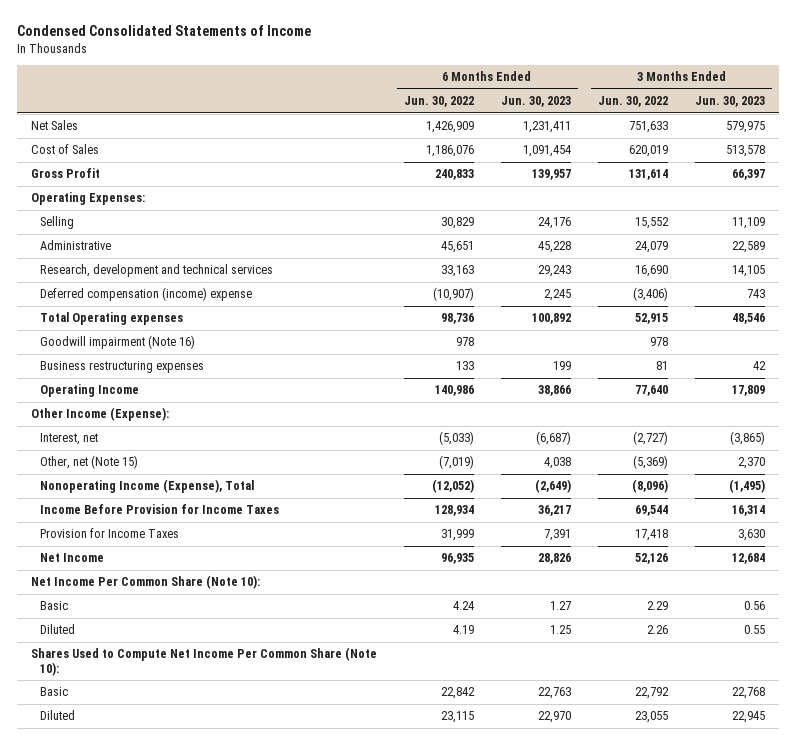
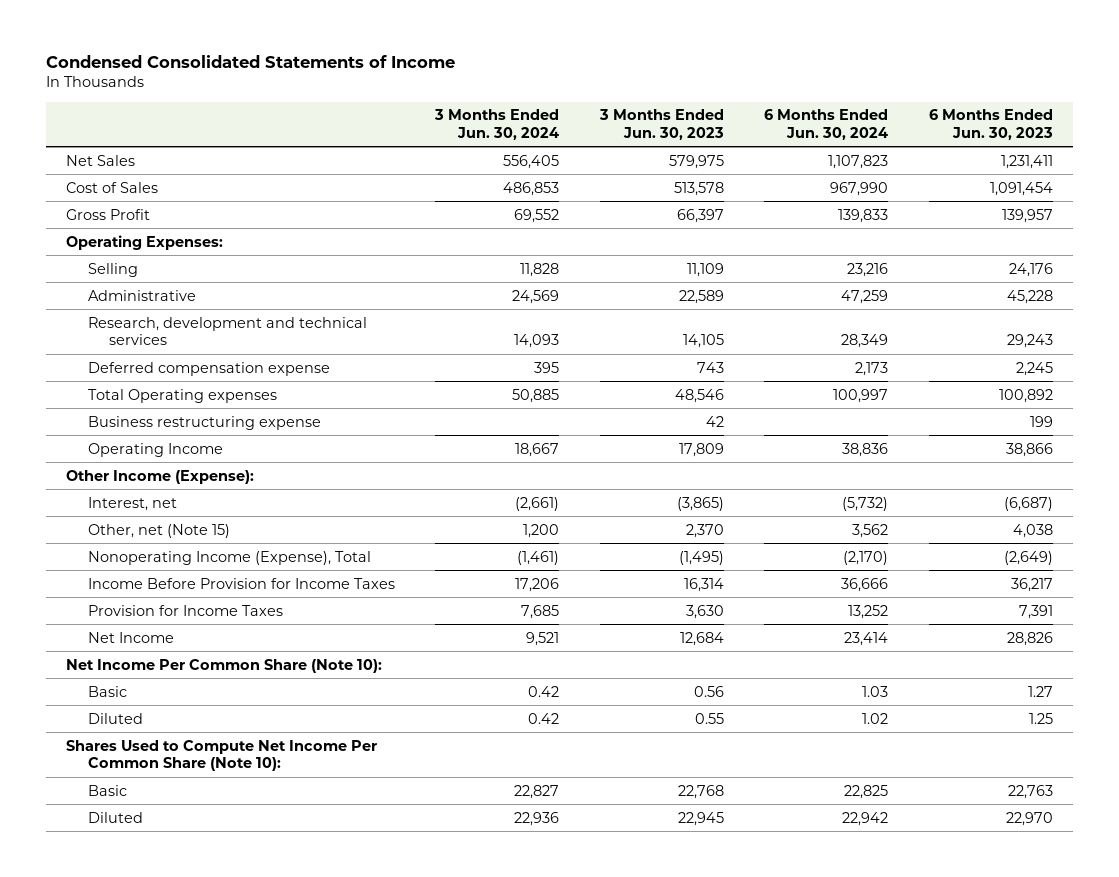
[403,96,474,108] Jun. 30, 2022 -> none
[598,96,669,108] Jun. 30, 2022 -> none
none -> [434,109,560,140] 3 Months Ended Jun. 30, 2024
none -> [764,109,889,140] 6 Months Ended Jun. 30, 2024
[40,287,253,302] Deferred compensation (income) expense -> [87,361,330,376] Deferred compensation expense
[40,335,196,350] Goodwill impairment (Note 16) -> none
[40,361,205,374] Business restructuring expenses -> [87,415,321,430] Business restructuring expense

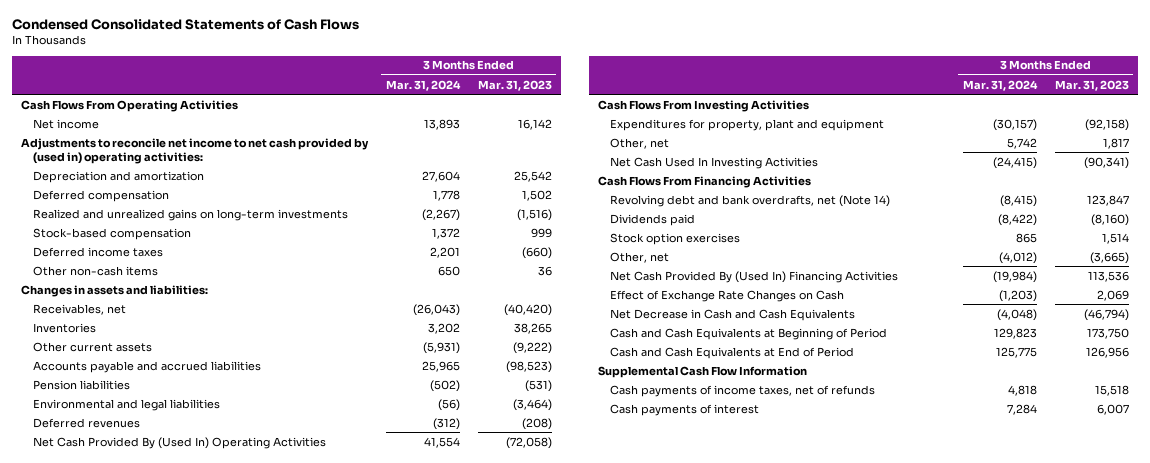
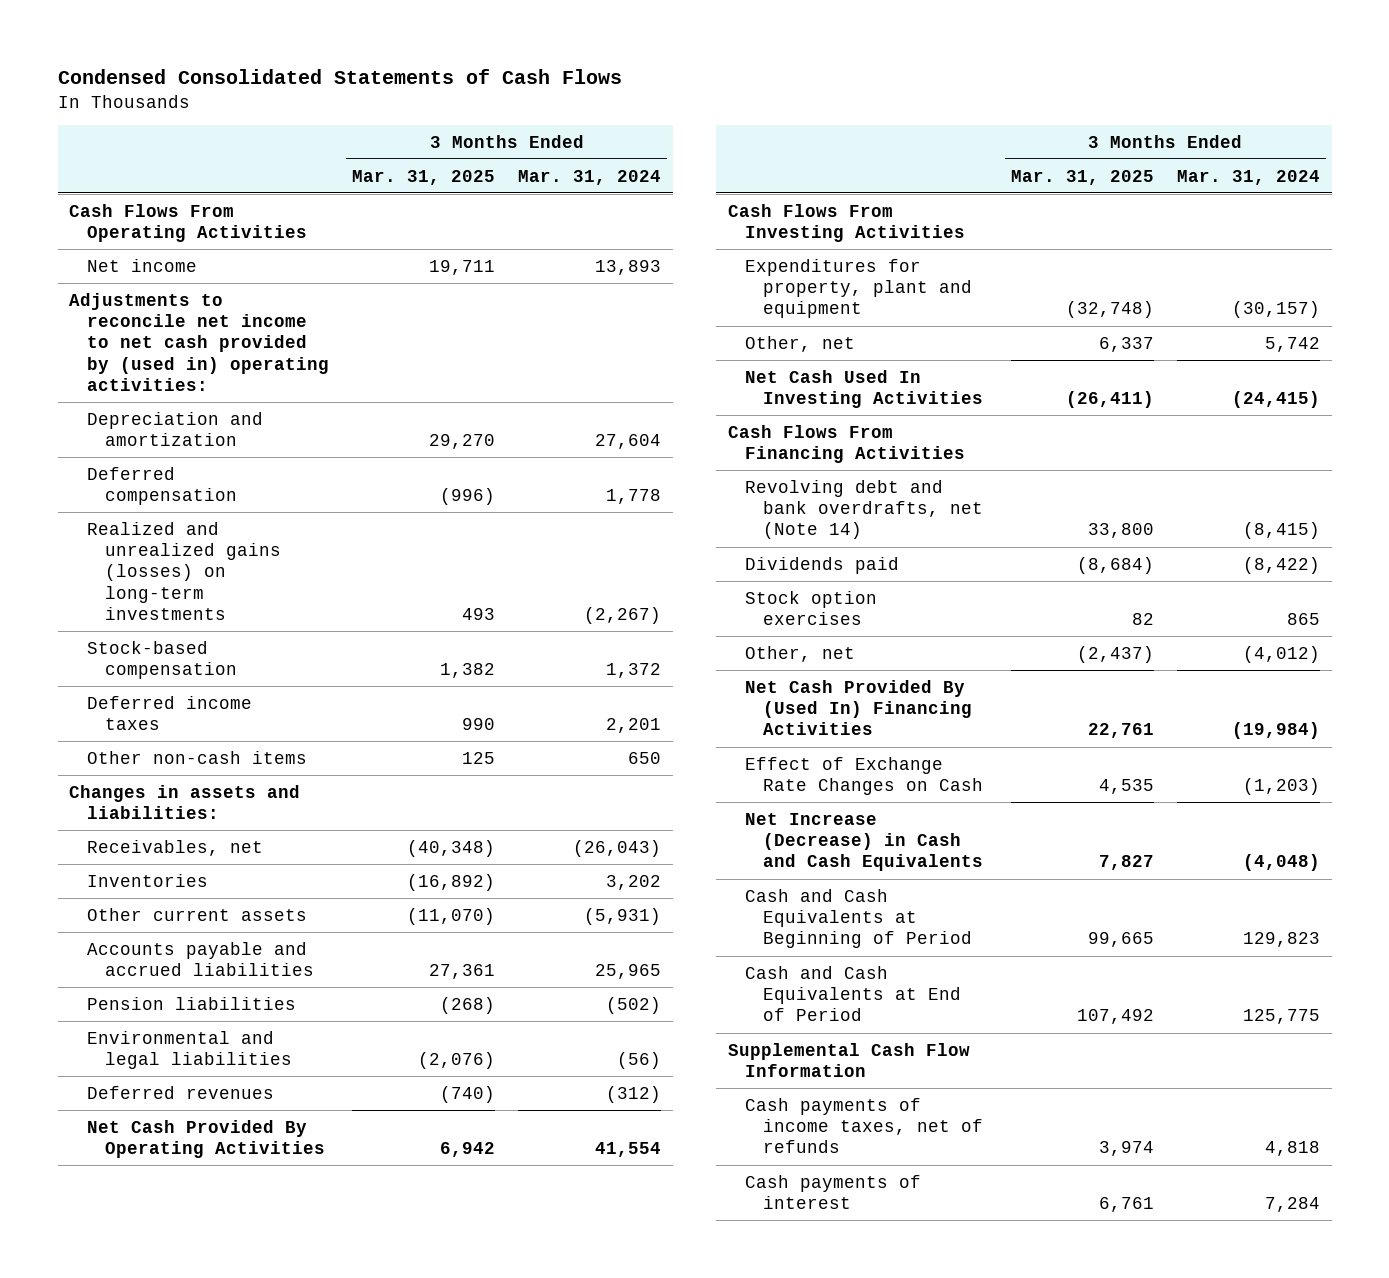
[477,79,552,91] Mar. 31, 2023 -> none
none -> [352,169,496,185] Mar. 31, 2025
[33,208,349,221] Realized and unrealized gains on long-term investments -> [86,521,281,620] Realized and unrealized gains (losses) on long-term investments
[33,436,327,449] Net Cash Provided By (Used In) Operating Activities -> [86,1119,325,1158] Net Cash Provided By Operating Activities
[610,308,856,321] Net Decrease in Cash and Cash Equivalents -> [745,812,984,872] Net Increase (Decrease) in Cash and Cash Equivalents

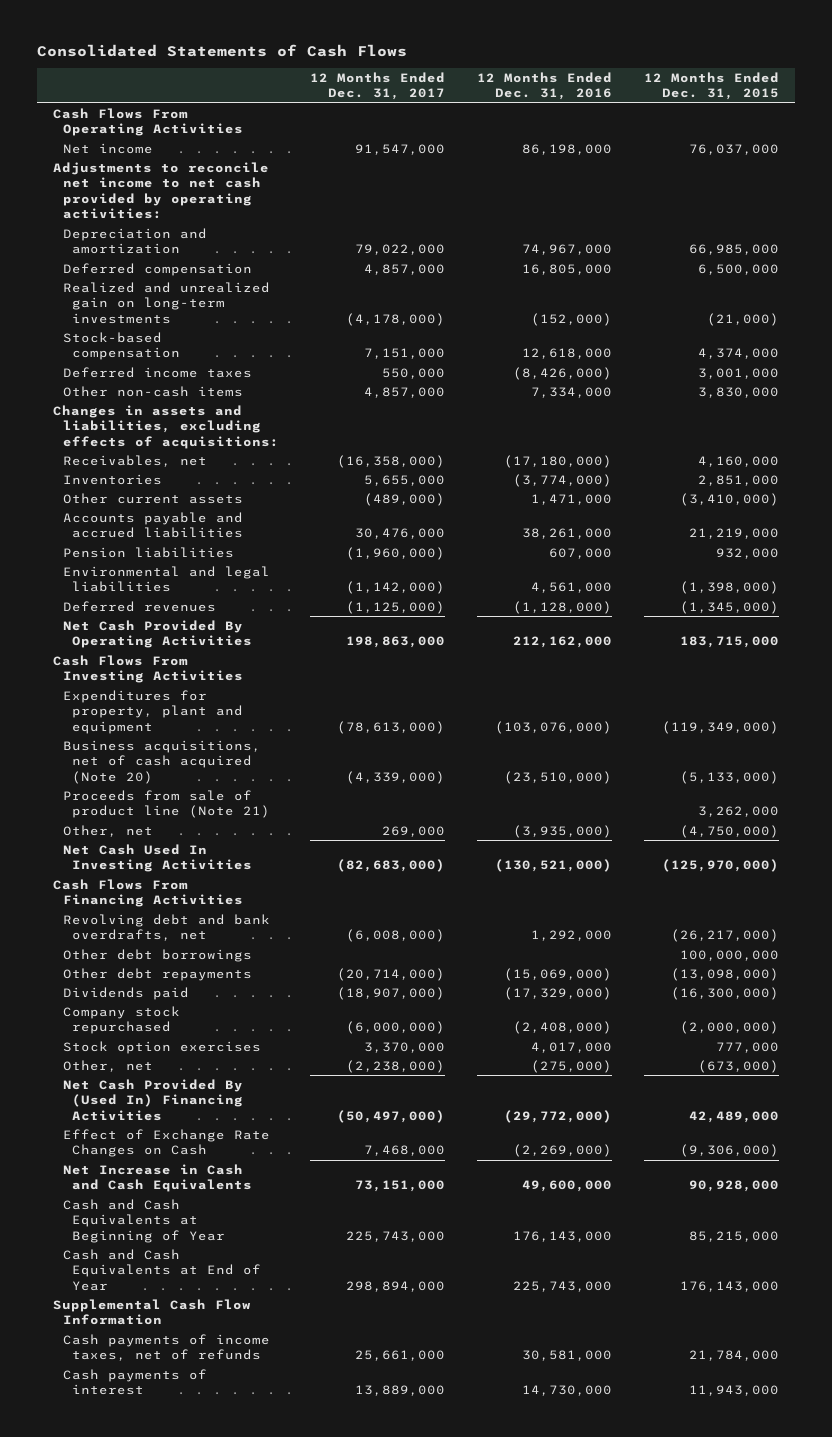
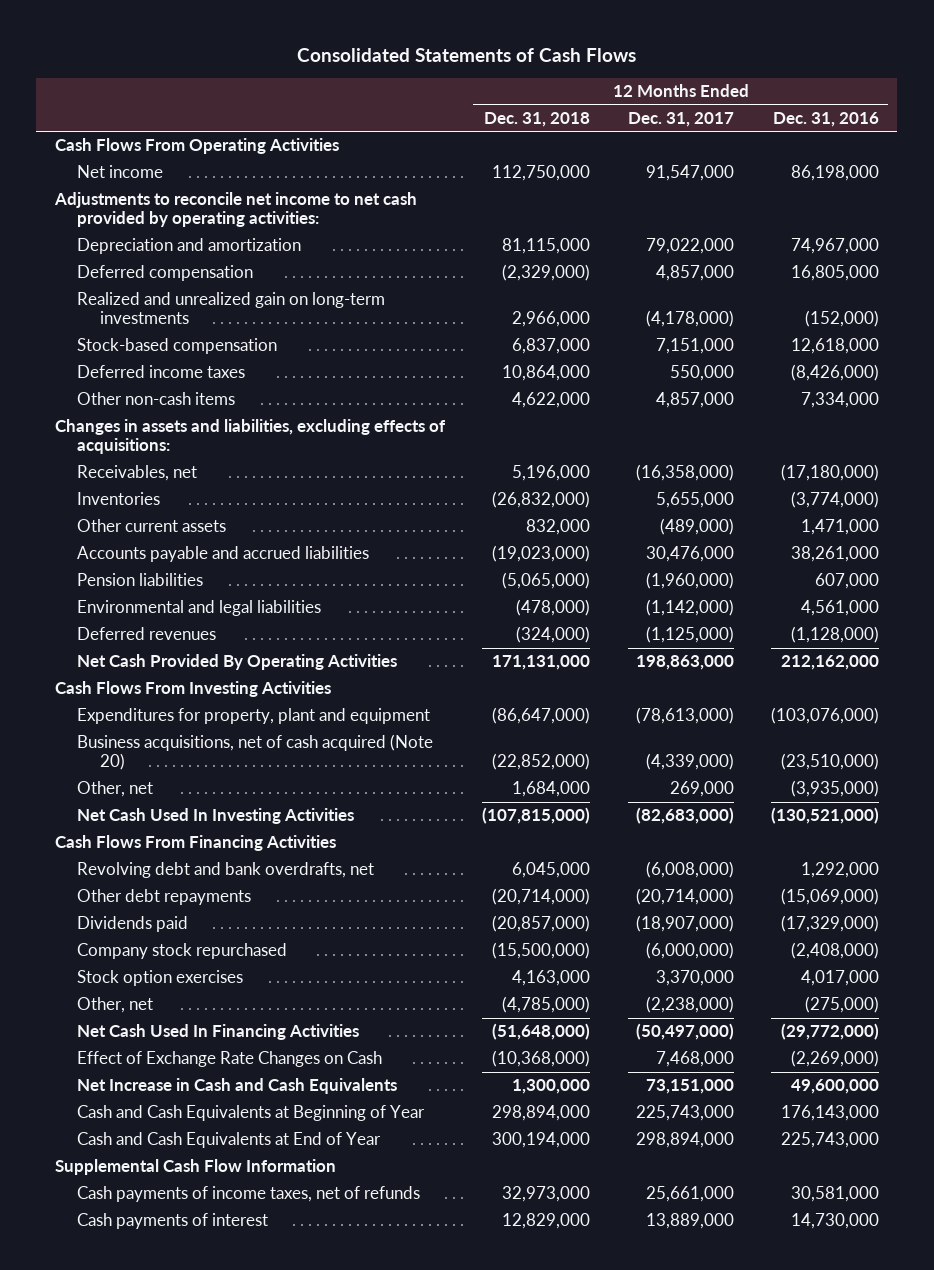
[643,71,779,101] 12 Months Ended Dec. 31, 2015 -> none
none -> [484,111,591,127] Dec. 31, 2018
[62,789,271,819] Proceeds from sale of product line (Note 21) -> none
[62,948,252,962] Other debt borrowings -> none
[62,1078,244,1121] Net Cash Provided By (Used In) Financing Activities -> [77,1024,360,1041] Net Cash Used In Financing Activities

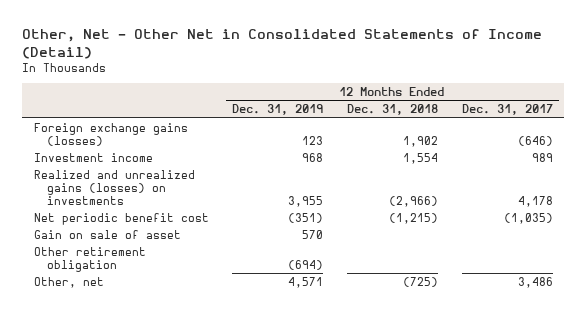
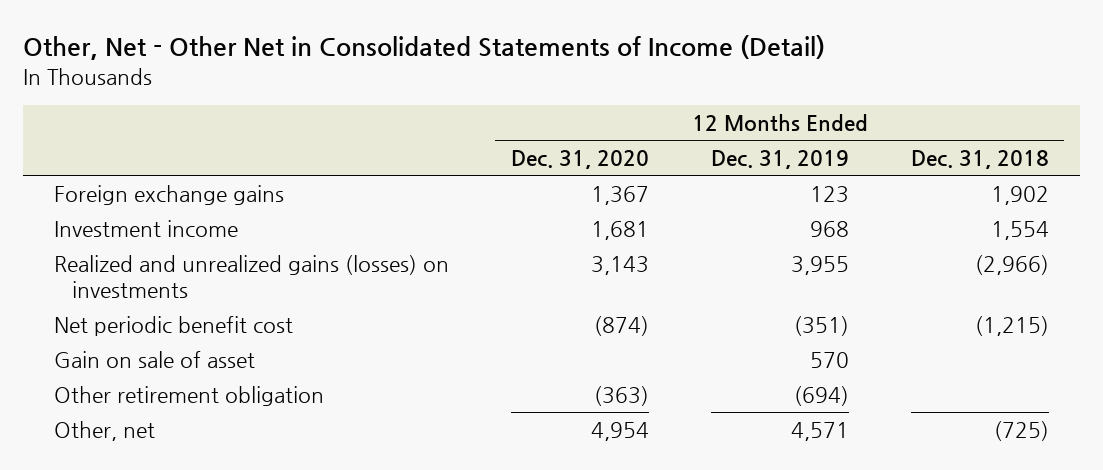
[461,104,553,116] Dec. 31, 2017 -> none
none -> [510,149,649,169] Dec. 31, 2020
[33,122,188,146] Foreign exchange gains (losses) -> [53,184,284,205] Foreign exchange gains

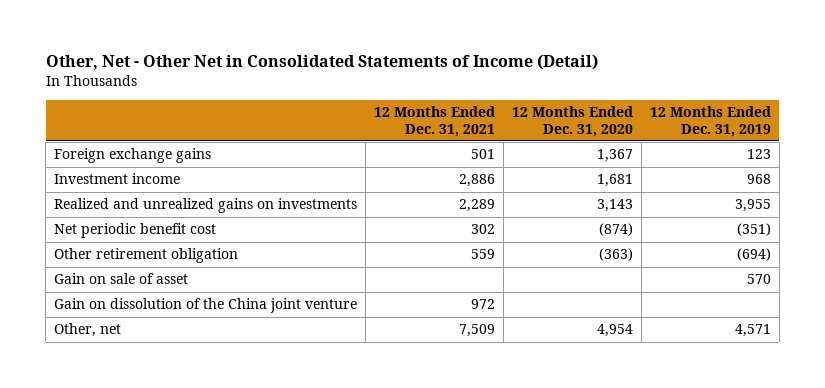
[910,149,1049,169] Dec. 31, 2018 -> none
none -> [374,106,496,137] 12 Months Ended Dec. 31, 2021
[53,254,449,298] Realized and unrealized gains (losses) on investments -> [54,198,358,214] Realized and unrealized gains on investments
[53,350,255,368] Gain on sale of asset -> [54,273,189,285] Gain on sale of asset
none -> [54,298,358,314] Gain on dissolution of the China joint venture

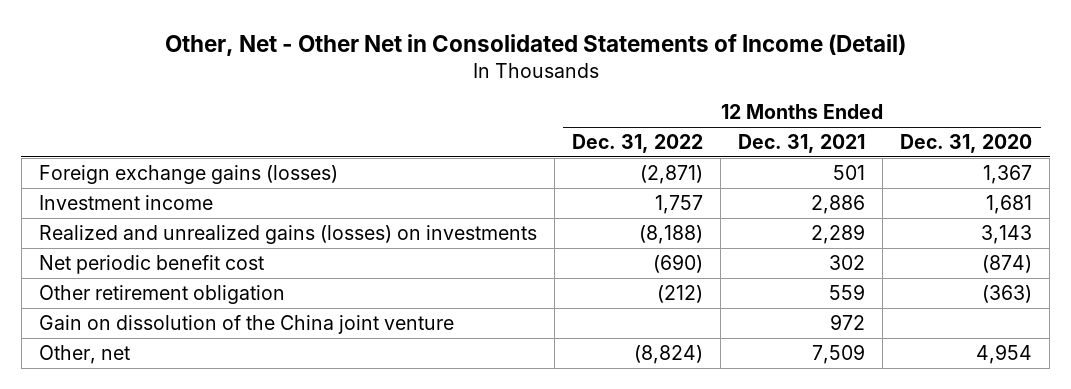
[649,106,771,137] 12 Months Ended Dec. 31, 2019 -> none
none -> [571,133,703,153] Dec. 31, 2022
[54,148,212,164] Foreign exchange gains -> [38,164,338,184] Foreign exchange gains (losses)
[54,198,358,214] Realized and unrealized gains on investments -> [38,224,537,244] Realized and unrealized gains (losses) on investments
[54,273,189,285] Gain on sale of asset -> none

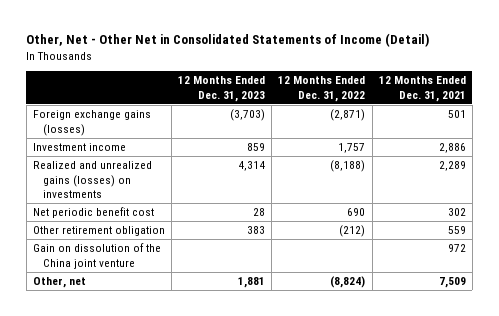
[900,133,1033,153] Dec. 31, 2020 -> none
none -> [178,76,266,102] 12 Months Ended Dec. 31, 2023
[652,253,703,273] (690) -> [347,208,366,217] 690

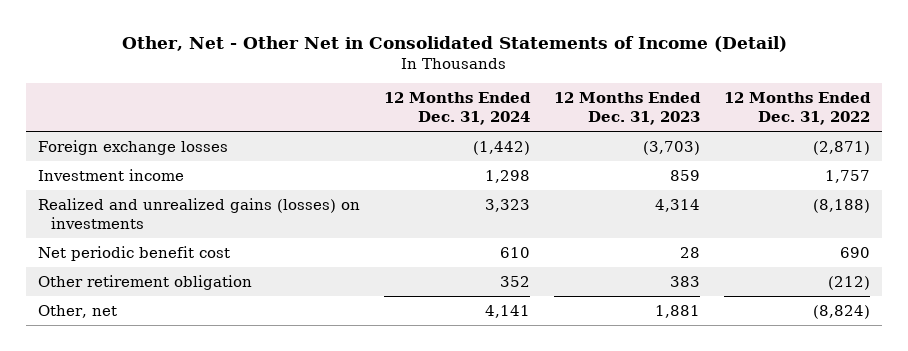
[378,76,466,102] 12 Months Ended Dec. 31, 2021 -> none
none -> [384,92,532,125] 12 Months Ended Dec. 31, 2024
[32,110,151,136] Foreign exchange gains (losses) -> [37,139,228,155] Foreign exchange losses
[32,243,161,269] Gain on dissolution of the China joint venture -> none

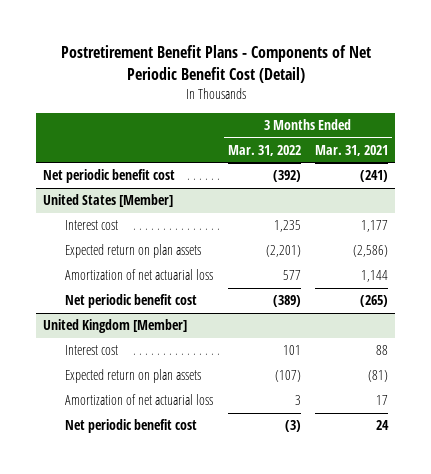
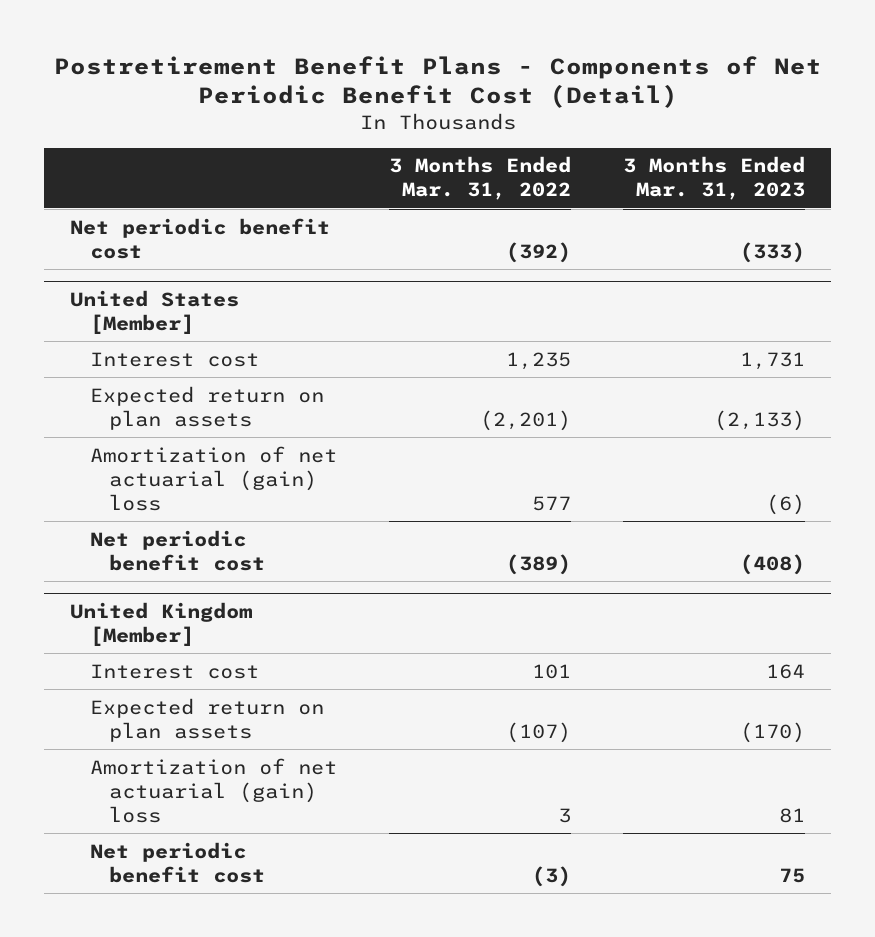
[315,144,389,156] Mar. 31, 2021 -> none
none -> [623,156,806,201] 3 Months Ended Mar. 31, 2023
[65,269,214,281] Amortization of net actuarial loss -> [89,445,337,511] Amortization of net actuarial (gain) loss
[65,394,214,406] Amortization of net actuarial loss -> [89,757,337,823] Amortization of net actuarial (gain) loss

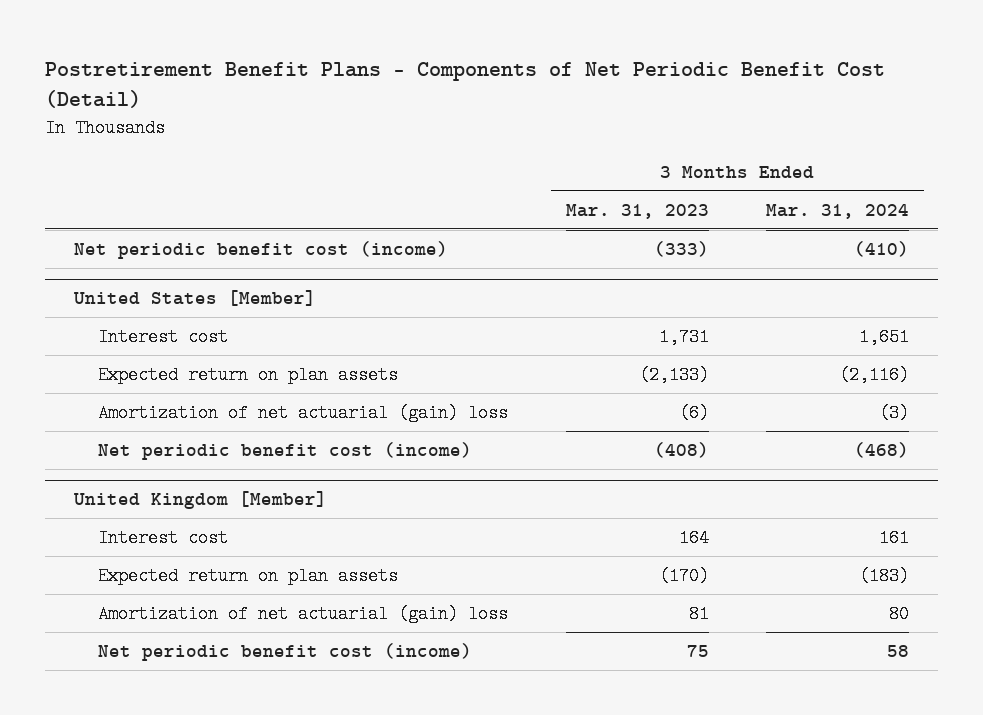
[388,156,571,201] 3 Months Ended Mar. 31, 2022 -> none
none -> [766,203,910,219] Mar. 31, 2024
[70,217,331,259] Net periodic benefit cost -> [73,240,448,259] Net periodic benefit cost (income)
[89,529,265,571] Net periodic benefit cost -> [97,441,472,460] Net periodic benefit cost (income)
[89,841,265,883] Net periodic benefit cost -> [97,642,472,661] Net periodic benefit cost (income)

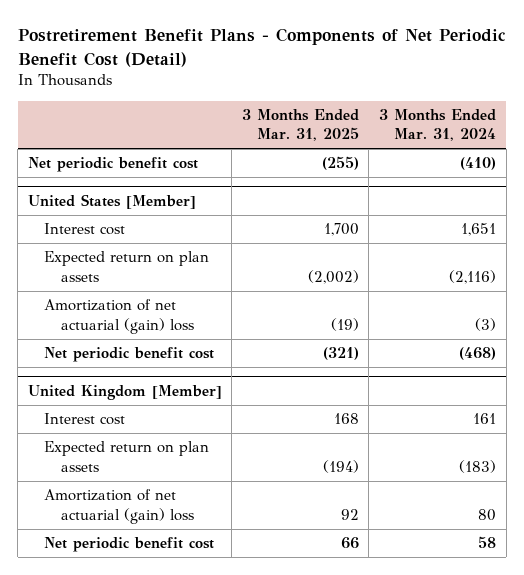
[565,203,709,219] Mar. 31, 2023 -> none
none -> [241,109,359,142] 3 Months Ended Mar. 31, 2025
[73,240,448,259] Net periodic benefit cost (income) -> [27,157,198,173] Net periodic benefit cost
[97,441,472,460] Net periodic benefit cost (income) -> [44,347,215,363] Net periodic benefit cost
[97,642,472,661] Net periodic benefit cost (income) -> [44,537,215,553] Net periodic benefit cost

